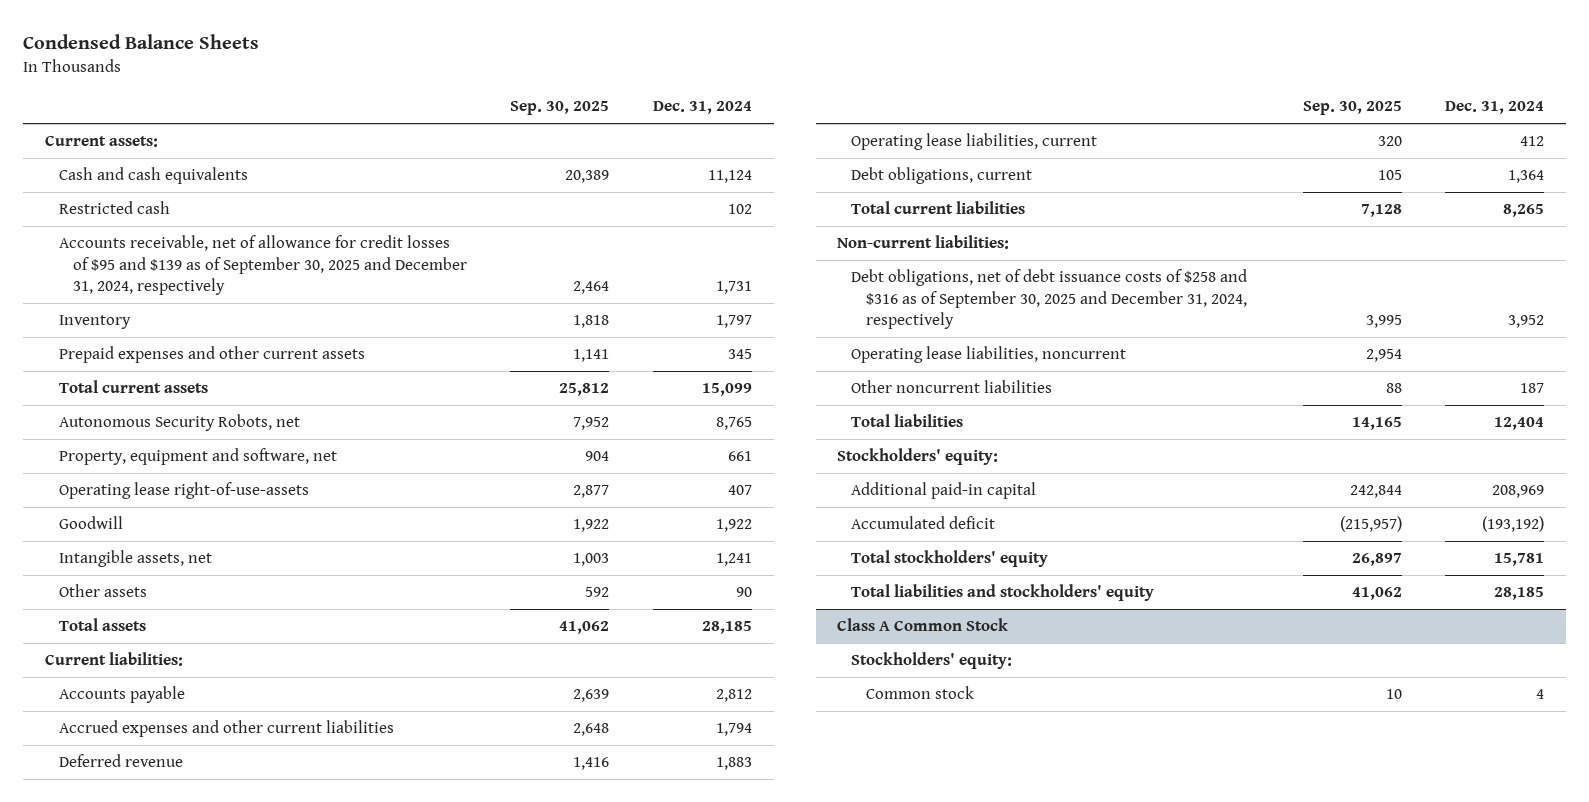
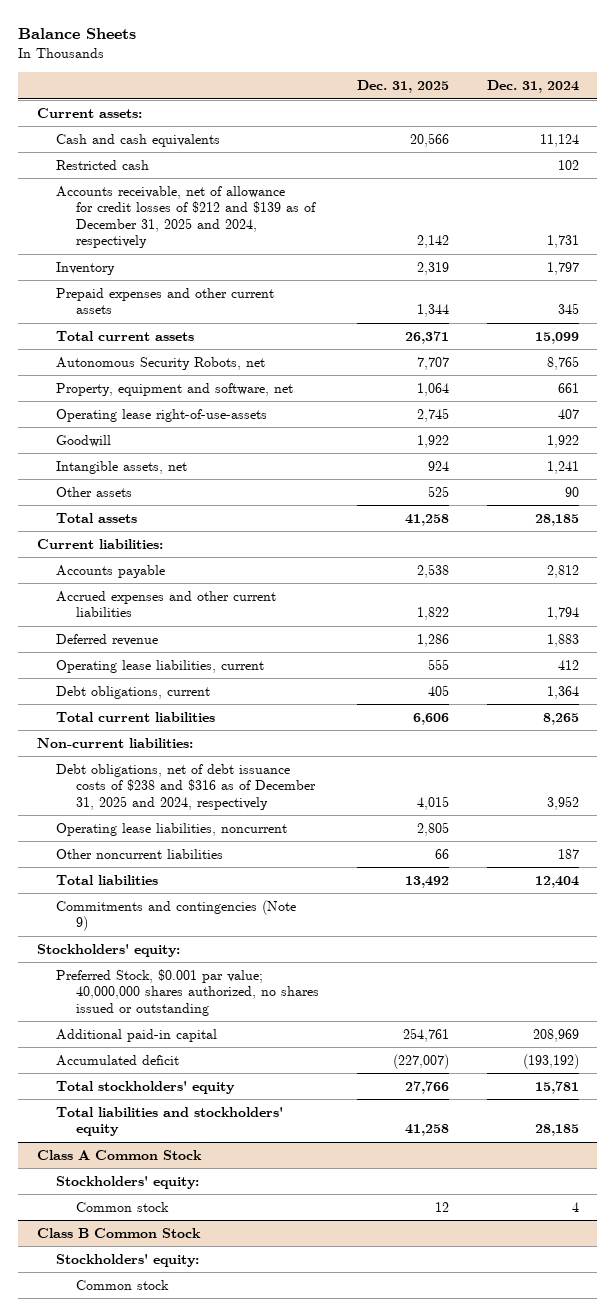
[23,34,260,50] Condensed Balance Sheets -> [17,28,136,40] Balance Sheets
[510,101,610,116] Sep. 30, 2025 -> none
none -> [356,80,449,94] Dec. 31, 2025
[58,235,468,296] Accounts receivable, net of allowance for credit losses of $95 and $139 as of September 30, 2025 and December 31, 2024, respectively -> [56,185,316,249] Accounts receivable, net of allowance for credit losses of $212 and $139 as of December 31, 2025 and 2024, respectively
[851,269,1248,330] Debt obligations, net of debt issuance costs of $258 and $316 as of September 30, 2025 and December 31, 2024, respectively -> [56,763,316,810] Debt obligations, net of debt issuance costs of $238 and $316 as of December 31, 2025 and 2024, respectively
none -> [56,899,297,932] Commitments and contingencies (Note 9)
none -> [56,968,319,1016] Preferred Stock, $0.001 par value; 40,000,000 shares authorized, no shares issued or outstanding
none -> [36,1227,201,1238] Class B Common Stock
none -> [56,1253,200,1267] Stockholders' equity:
none -> [75,1279,169,1290] Common stock

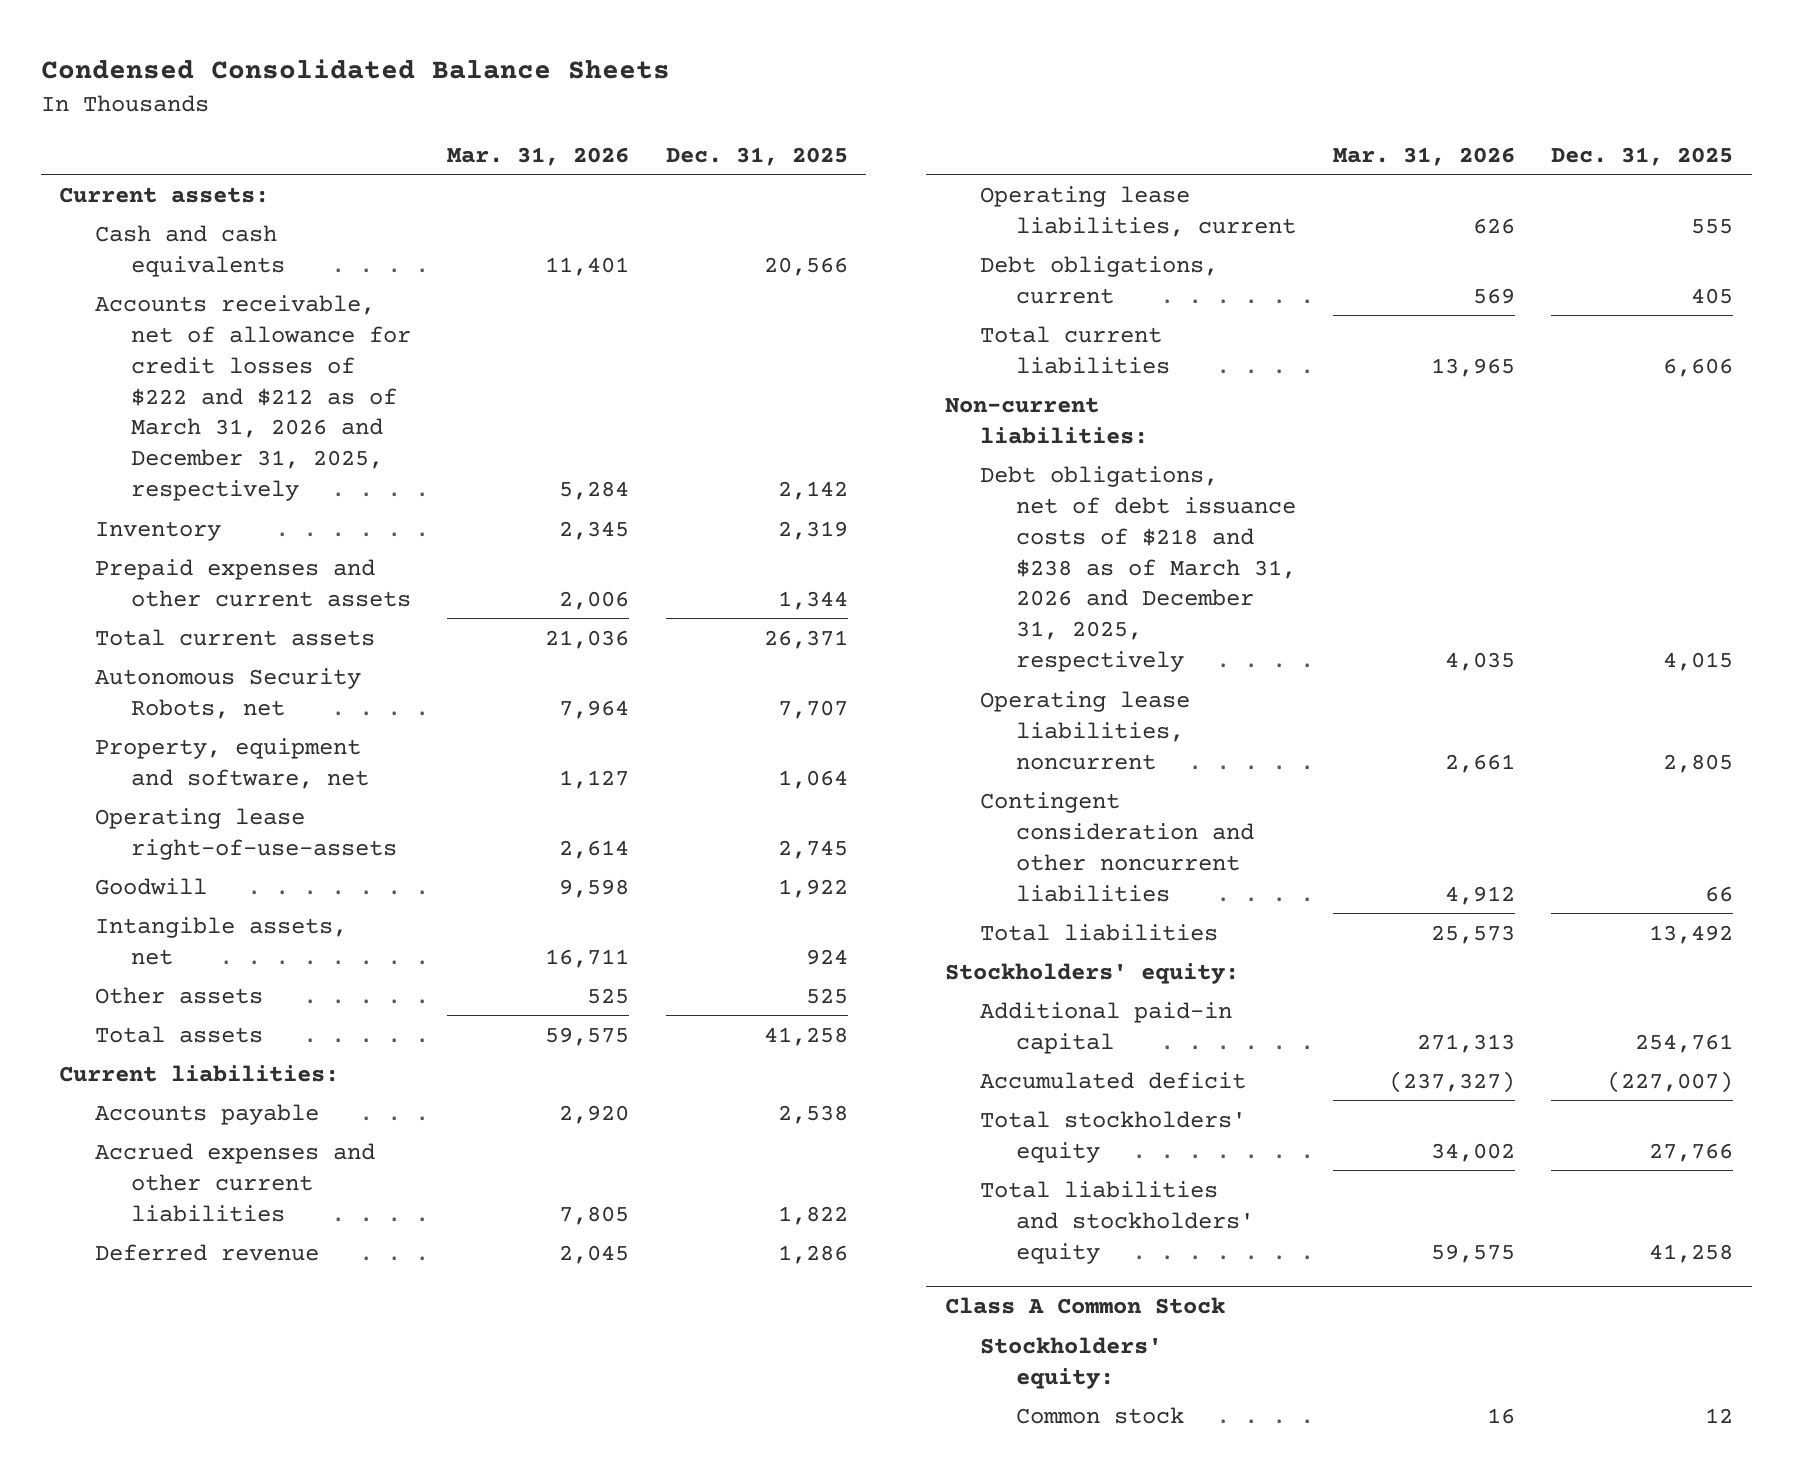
[17,28,136,40] Balance Sheets -> [40,59,670,80] Condensed Consolidated Balance Sheets
[486,80,579,94] Dec. 31, 2024 -> none
none -> [447,146,630,166] Mar. 31, 2026
[56,159,150,170] Restricted cash -> none
[56,185,316,249] Accounts receivable, net of allowance for credit losses of $212 and $139 as of December 31, 2025 and 2024, respectively -> [94,294,411,502] Accounts receivable, net of allowance for credit losses of $222 and $212 as of March 31, 2026 and December 31, 2025, respectively
[56,763,316,810] Debt obligations, net of debt issuance costs of $238 and $316 as of December 31, 2025 and 2024, respectively -> [980,465,1297,673] Debt obligations, net of debt issuance costs of $218 and $238 as of March 31, 2026 and December 31, 2025, respectively
[56,848,224,859] Other noncurrent liabilities -> [980,791,1255,902] Contingent consideration and other noncurrent liabilities
[56,899,297,932] Commitments and contingencies (Note 9) -> none
[56,968,319,1016] Preferred Stock, $0.001 par value; 40,000,000 shares authorized, no shares issued or outstanding -> none
[36,1227,201,1238] Class B Common Stock -> none
[56,1253,200,1267] Stockholders' equity: -> none
[75,1279,169,1290] Common stock -> none

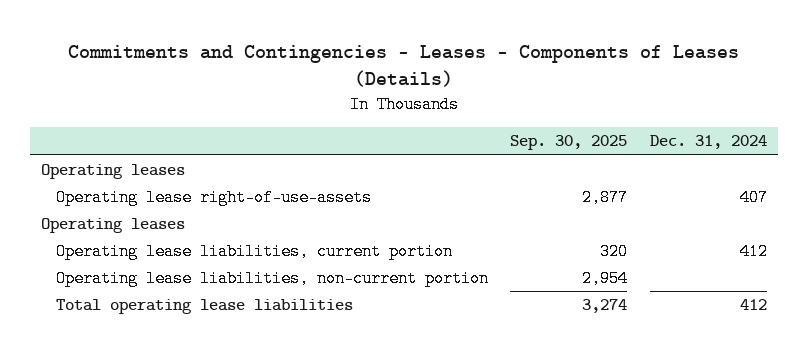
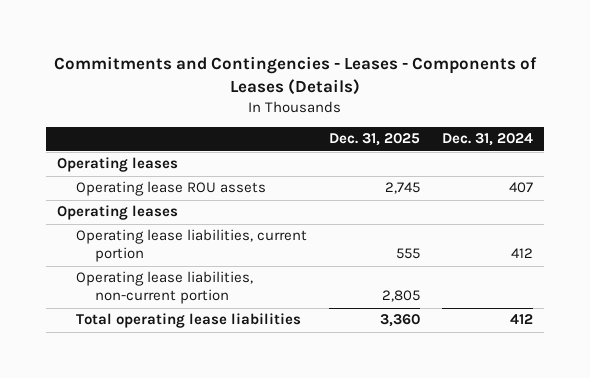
[510,135,628,151] Sep. 30, 2025 -> none
none -> [329,133,421,147] Dec. 31, 2025
[56,189,373,207] Operating lease right-of-use-assets -> [76,181,267,197] Operating lease ROU assets

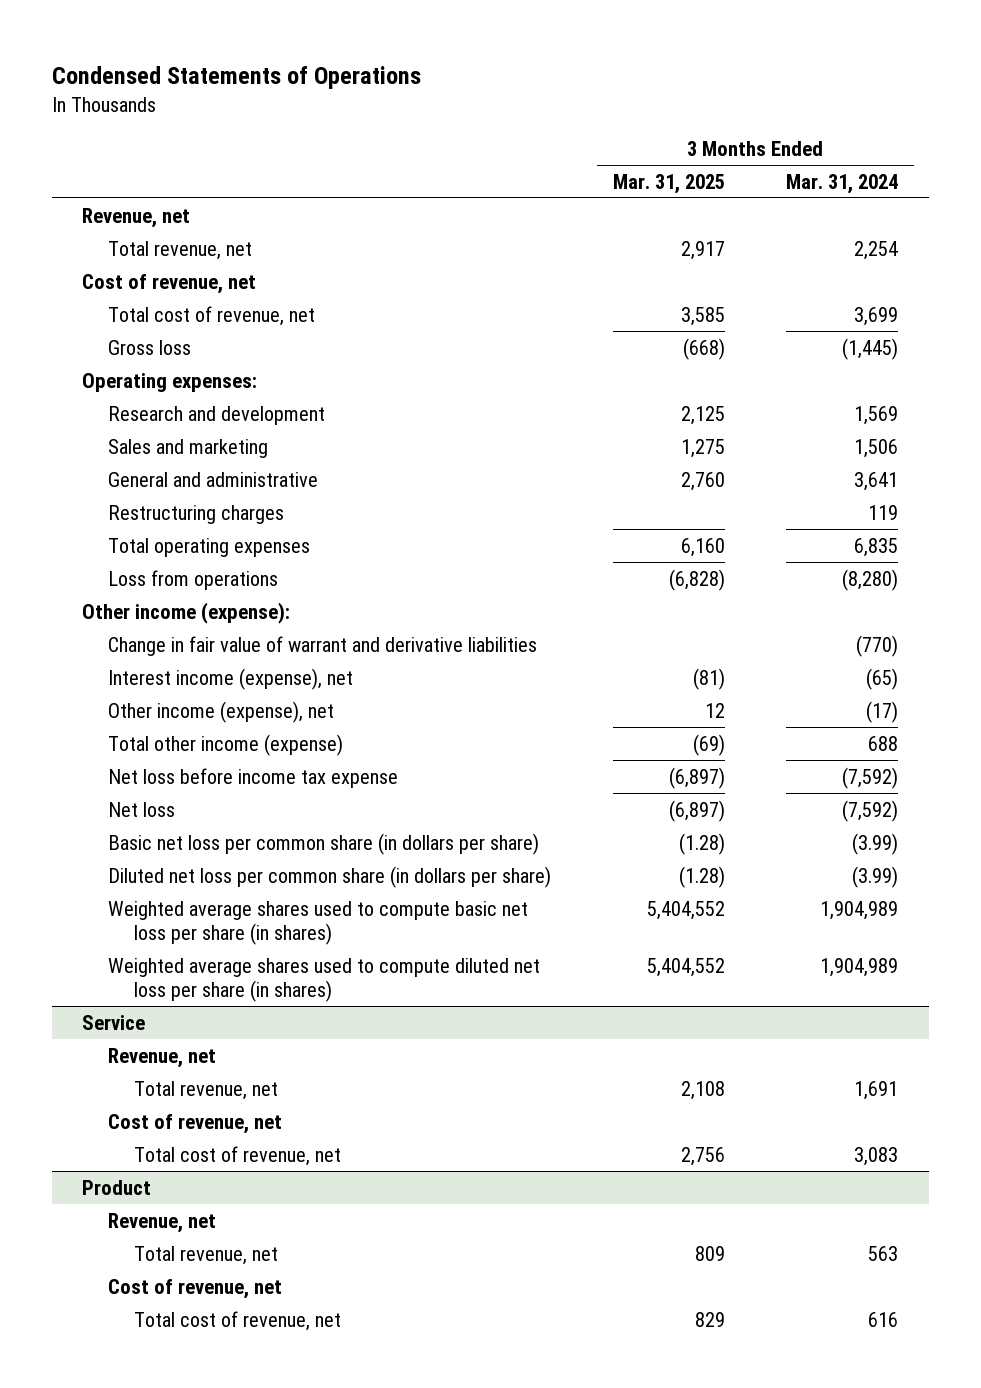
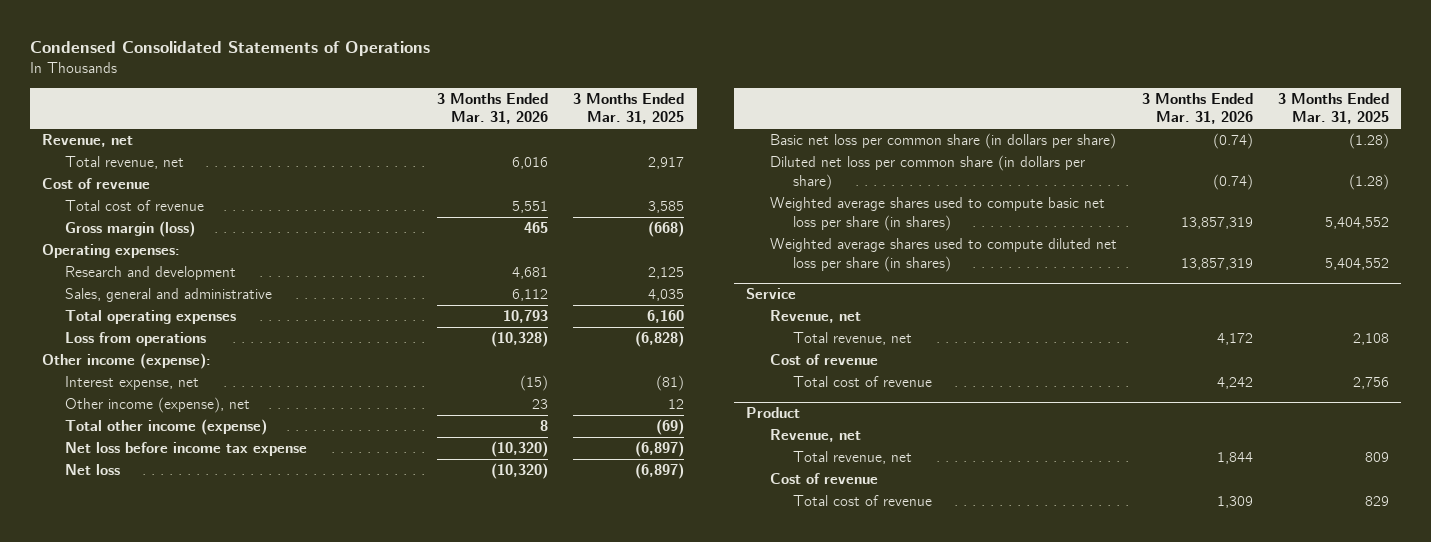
[51,65,421,89] Condensed Statements of Operations -> [29,40,430,56] Condensed Consolidated Statements of Operations
[786,173,899,194] Mar. 31, 2024 -> none
none -> [437,93,549,125] 3 Months Ended Mar. 31, 2026
[82,273,257,294] Cost of revenue, net -> [42,178,151,190] Cost of revenue
[108,305,316,326] Total cost of revenue, net -> [65,200,205,212] Total cost of revenue
[108,339,192,355] Gross loss -> [65,221,196,238] Gross margin (loss)
[108,438,269,458] Sales and marketing -> none
[108,504,285,524] Restructuring charges -> none
[108,471,319,487] General and administrative -> [65,288,273,303] Sales, general and administrative
[680,471,725,491] 2,760 -> [648,289,685,302] 4,035
[108,635,538,656] Change in fair value of warrant and derivative liabilities -> none
[108,667,354,690] Interest income (expense), net -> [65,376,200,391] Interest expense, net
[108,1113,283,1134] Cost of revenue, net -> [769,354,878,366] Cost of revenue
[134,1145,342,1166] Total cost of revenue, net -> [792,376,932,388] Total cost of revenue
[108,1278,283,1299] Cost of revenue, net -> [769,473,878,485] Cost of revenue
[134,1310,342,1331] Total cost of revenue, net -> [792,495,932,507] Total cost of revenue

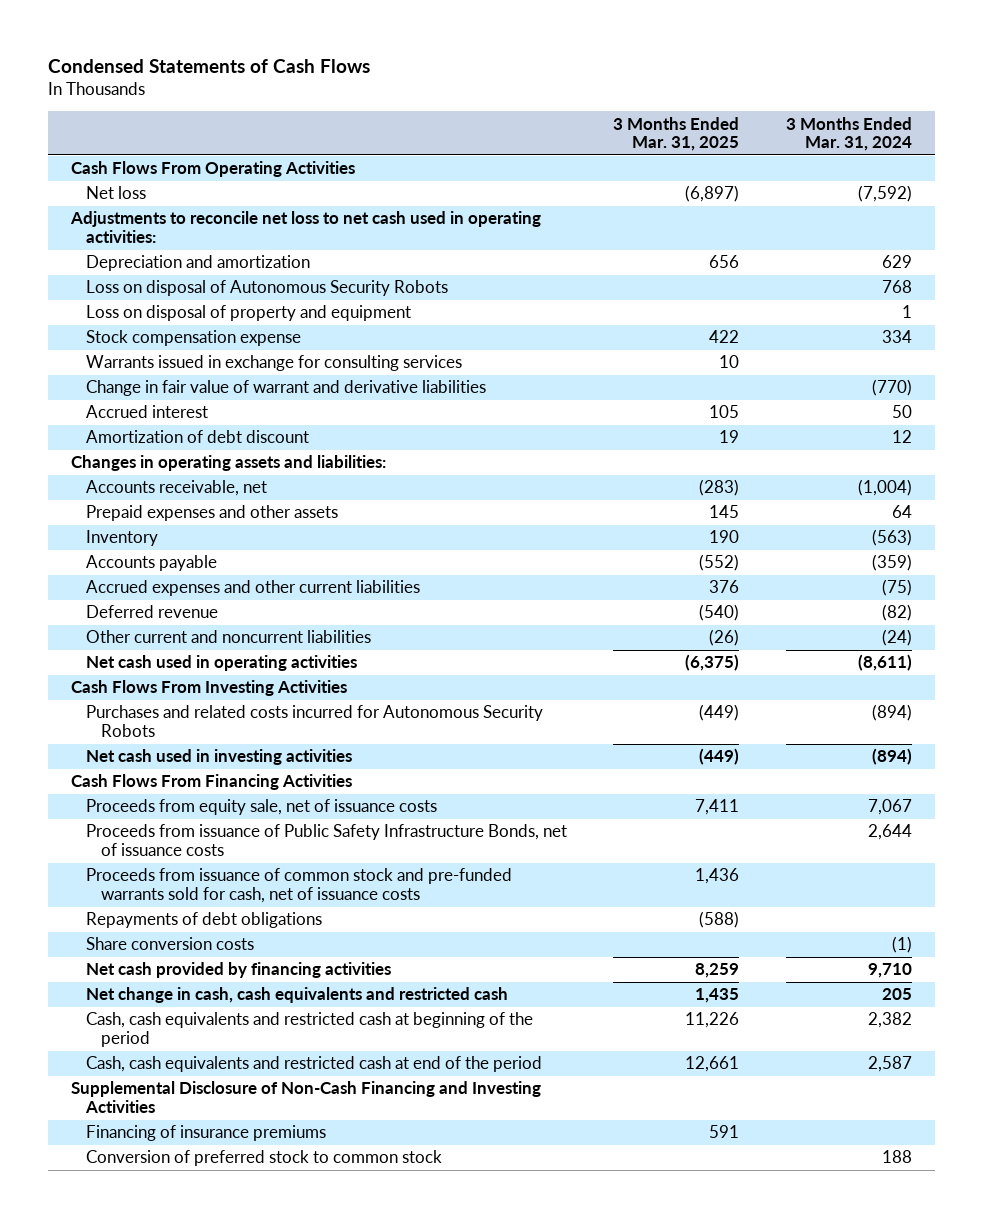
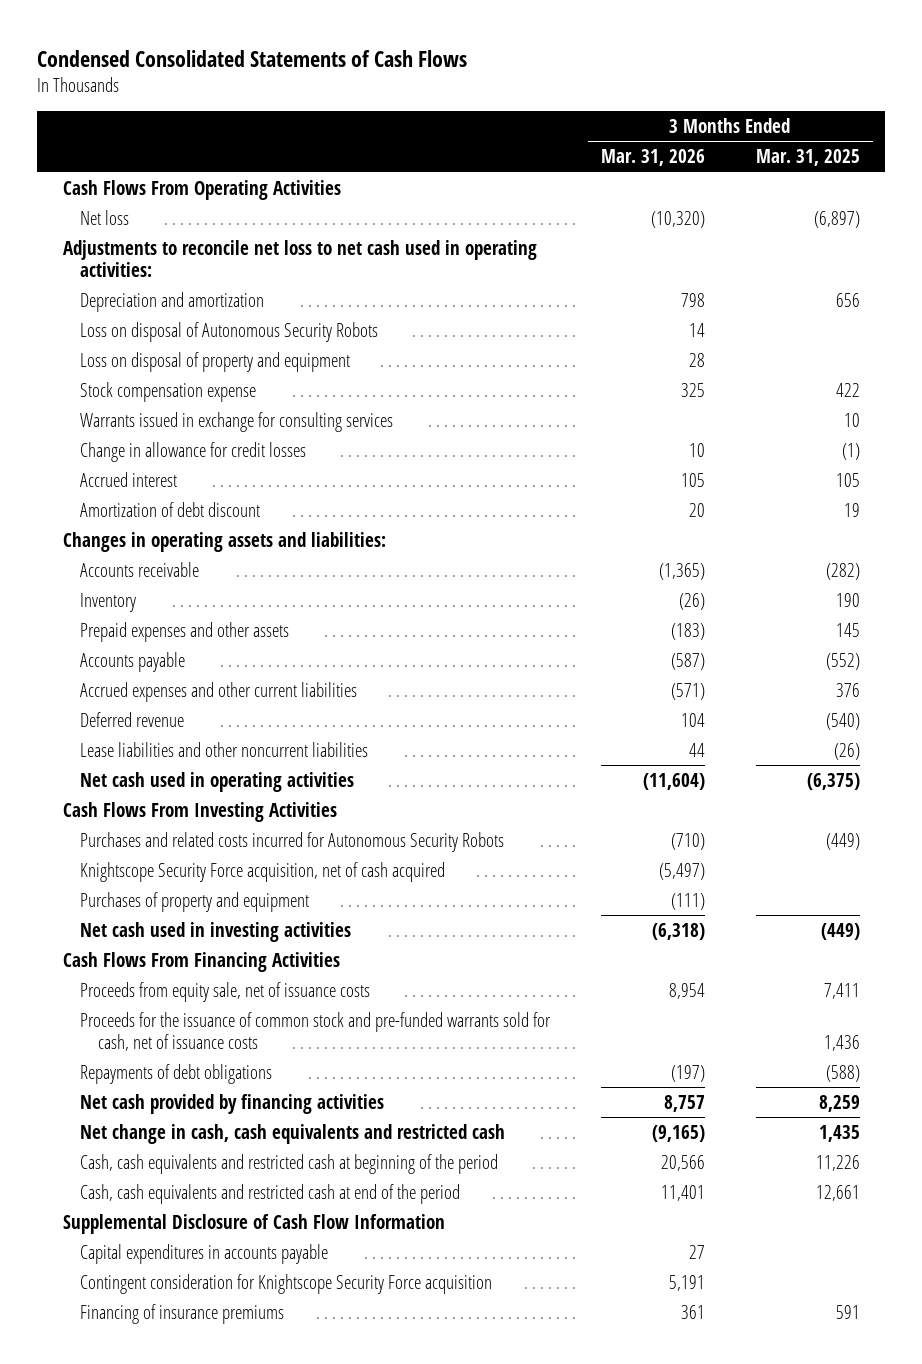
[47,59,370,74] Condensed Statements of Cash Flows -> [37,49,468,67] Condensed Consolidated Statements of Cash Flows
[785,116,912,152] 3 Months Ended Mar. 31, 2024 -> none
none -> [601,149,706,167] Mar. 31, 2026
[85,380,486,397] Change in fair value of warrant and derivative liabilities -> none
none -> [80,441,307,462] Change in allowance for credit losses
[85,480,267,497] Accounts receivable, net -> [80,561,200,577] Accounts receivable
[699,479,740,497] (283) -> [825,562,860,580] (282)
[85,505,338,522] Prepaid expenses and other assets -> [80,621,290,642] Prepaid expenses and other assets
[85,630,371,644] Other current and noncurrent liabilities -> [80,741,369,757] Lease liabilities and other noncurrent liabilities
none -> [80,861,446,882] Knightscope Security Force acquisition, net of cash acquired
none -> [80,891,310,912] Purchases of property and equipment
[85,824,567,857] Proceeds from issuance of Public Safety Infrastructure Bonds, net of issuance costs -> none
[85,868,512,904] Proceeds from issuance of common stock and pre-funded warrants sold for cash, net of issuance costs -> [80,1011,552,1052] Proceeds for the issuance of common stock and pre-funded warrants sold for cash, net of issuance costs
[85,937,254,951] Share conversion costs -> none
[70,1081,541,1114] Supplemental Disclosure of Non-Cash Financing and Investing Activities -> [62,1213,445,1234] Supplemental Disclosure of Cash Flow Information
none -> [80,1243,329,1264] Capital expenditures in accounts payable
none -> [80,1273,493,1294] Contingent consideration for Knightscope Security Force acquisition
[85,1150,442,1167] Conversion of preferred stock to common stock -> none

